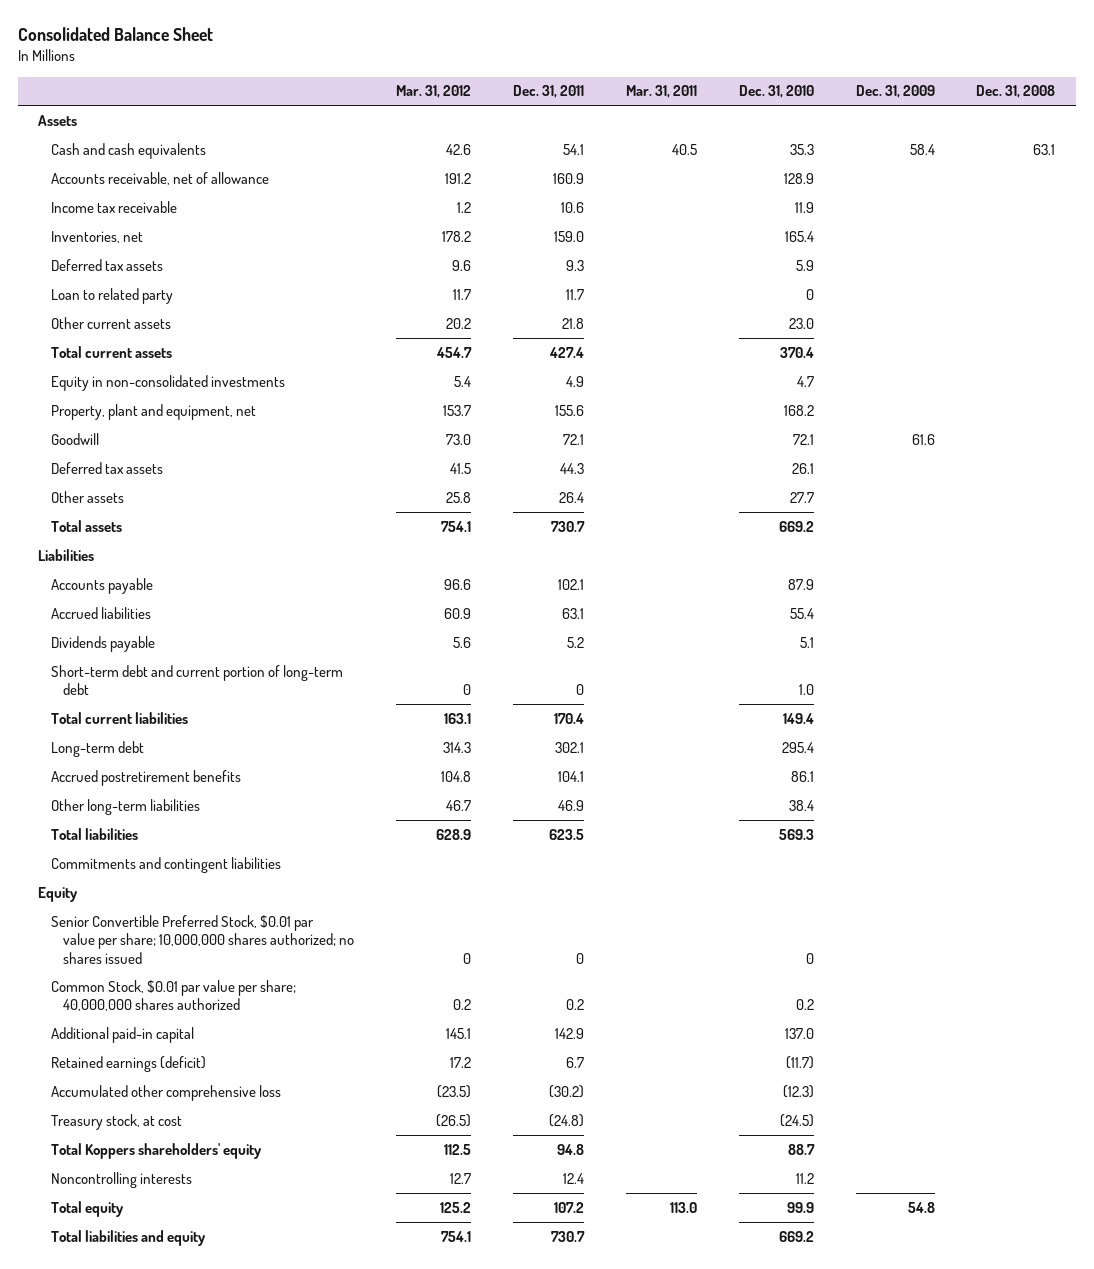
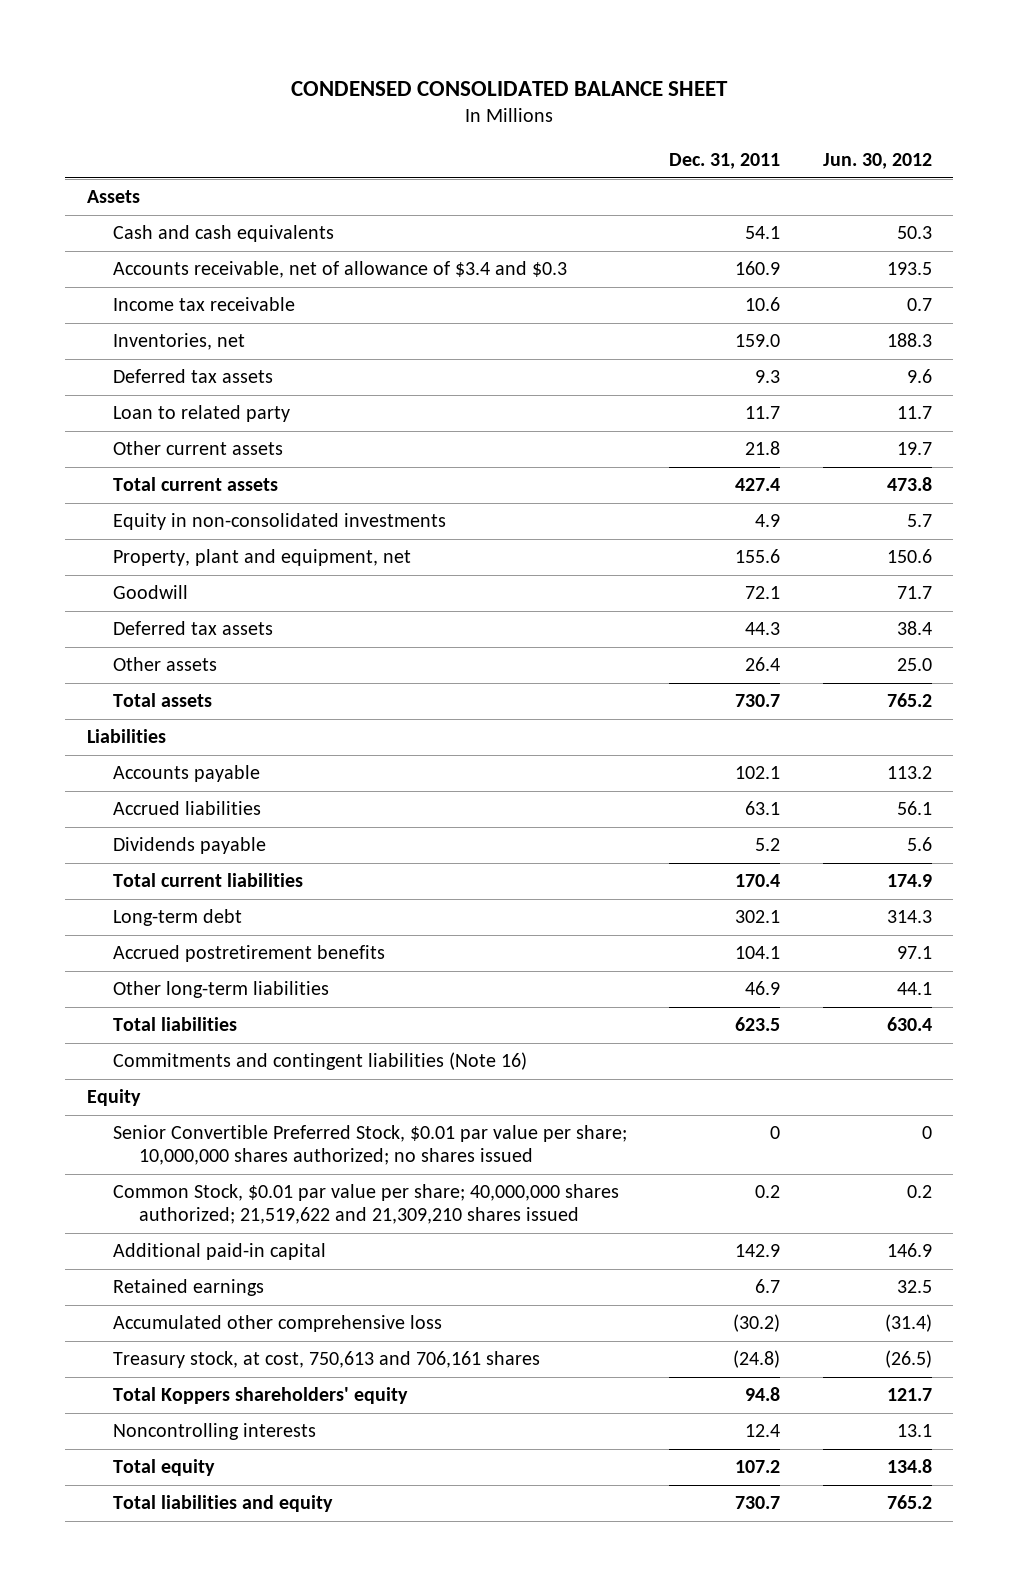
[17,27,213,42] Consolidated Balance Sheet -> [291,80,729,96] CONDENSED CONSOLIDATED BALANCE SHEET
[395,85,471,99] Mar. 31, 2012 -> none
[625,85,697,99] Mar. 31, 2011 -> none
[738,85,814,99] Dec. 31, 2010 -> none
[855,85,935,99] Dec. 31, 2009 -> none
[976,85,1056,99] Dec. 31, 2008 -> none
none -> [822,152,932,169] Jun. 30, 2012
[50,171,269,185] Accounts receivable, net of allowance -> [112,261,567,279] Accounts receivable, net of allowance of $3.4 and $0.3
[50,664,343,696] Short-term debt and current portion of long-term debt -> none
[50,856,281,873] Commitments and contingent liabilities -> [112,1052,527,1071] Commitments and contingent liabilities (Note 16)
[50,979,296,1012] Common Stock, $0.01 par value per share; 40,000,000 shares authorized -> [112,1184,619,1224] Common Stock, $0.01 par value per share; 40,000,000 shares authorized; 21,519,622 and 21,309,210 shares issued
[50,1055,206,1072] Retained earnings (deficit) -> [112,1279,264,1297] Retained earnings
[50,1113,182,1130] Treasury stock, at cost -> [112,1351,540,1369] Treasury stock, at cost, 750,613 and 706,161 shares

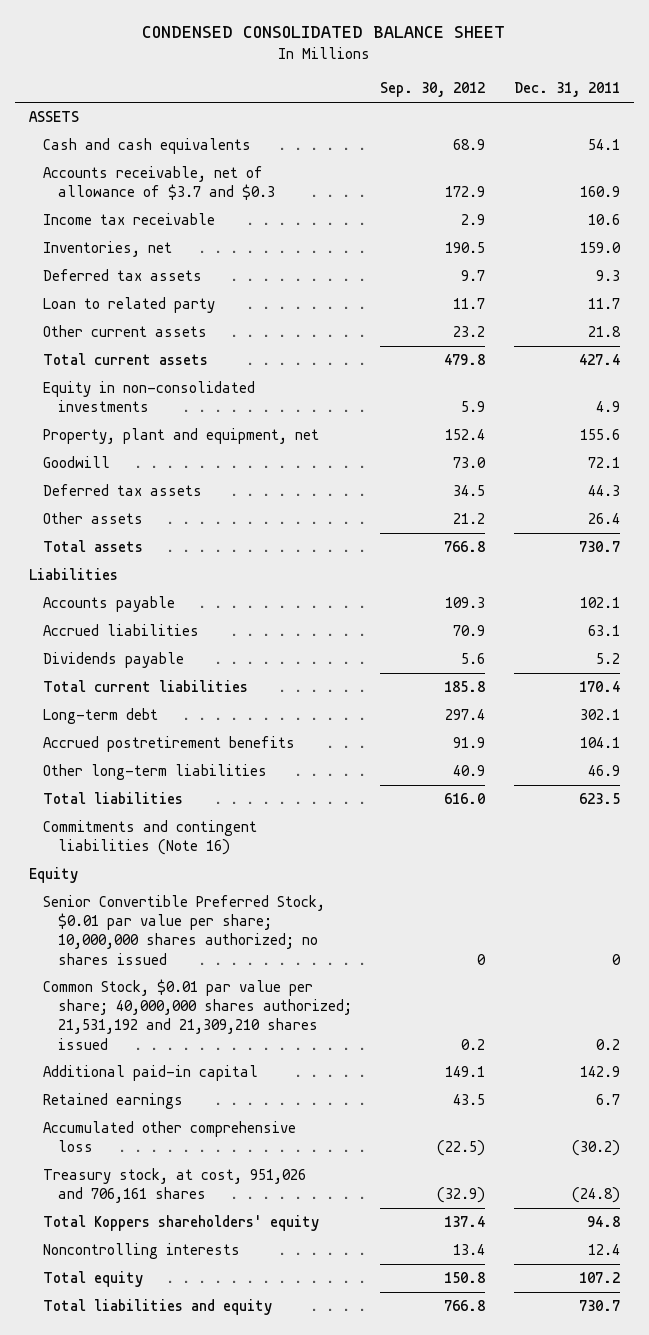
[822,152,932,169] Jun. 30, 2012 -> none
none -> [380,82,486,98] Sep. 30, 2012
[86,190,140,204] Assets -> [28,111,79,123] ASSETS
[112,261,567,279] Accounts receivable, net of allowance of $3.4 and $0.3 -> [43,166,275,201] Accounts receivable, net of allowance of $3.7 and $0.3
[112,1184,619,1224] Common Stock, $0.01 par value per share; 40,000,000 shares authorized; 21,519,622 and 21,309,210 shares issued -> [43,979,352,1050] Common Stock, $0.01 par value per share; 40,000,000 shares authorized; 21,531,192 and 21,309,210 shares issued
[112,1351,540,1369] Treasury stock, at cost, 750,613 and 706,161 shares -> [43,1168,307,1204] Treasury stock, at cost, 951,026 and 706,161 shares

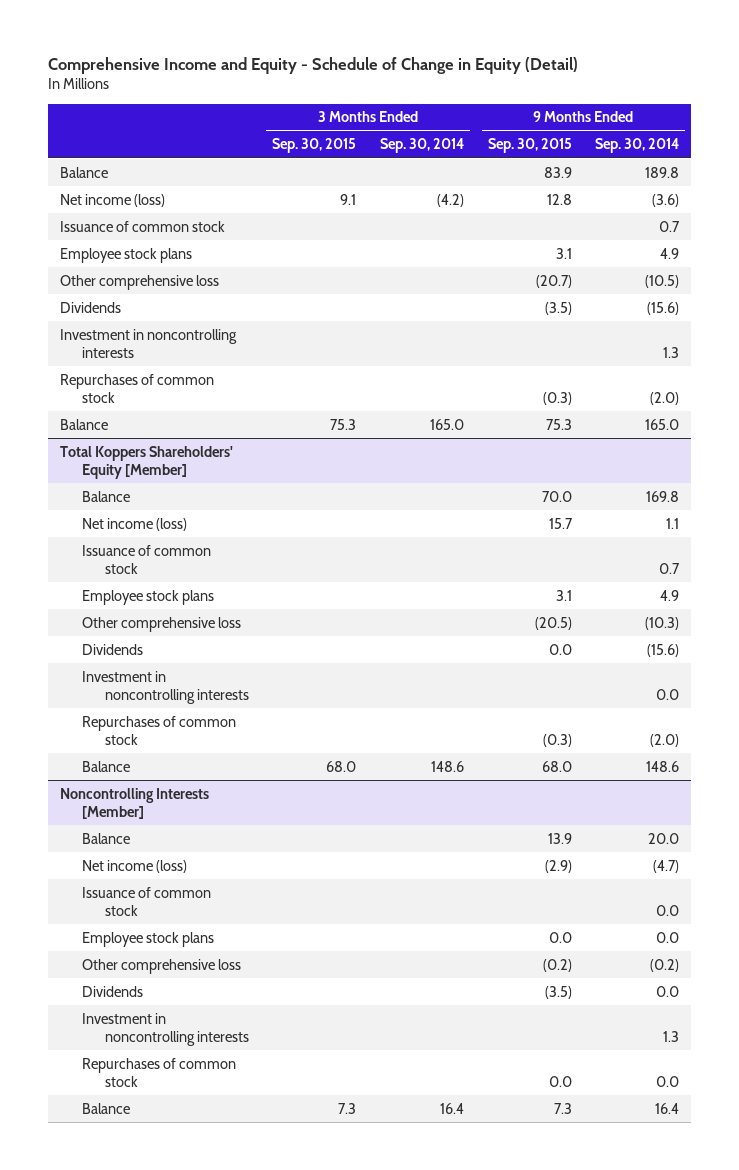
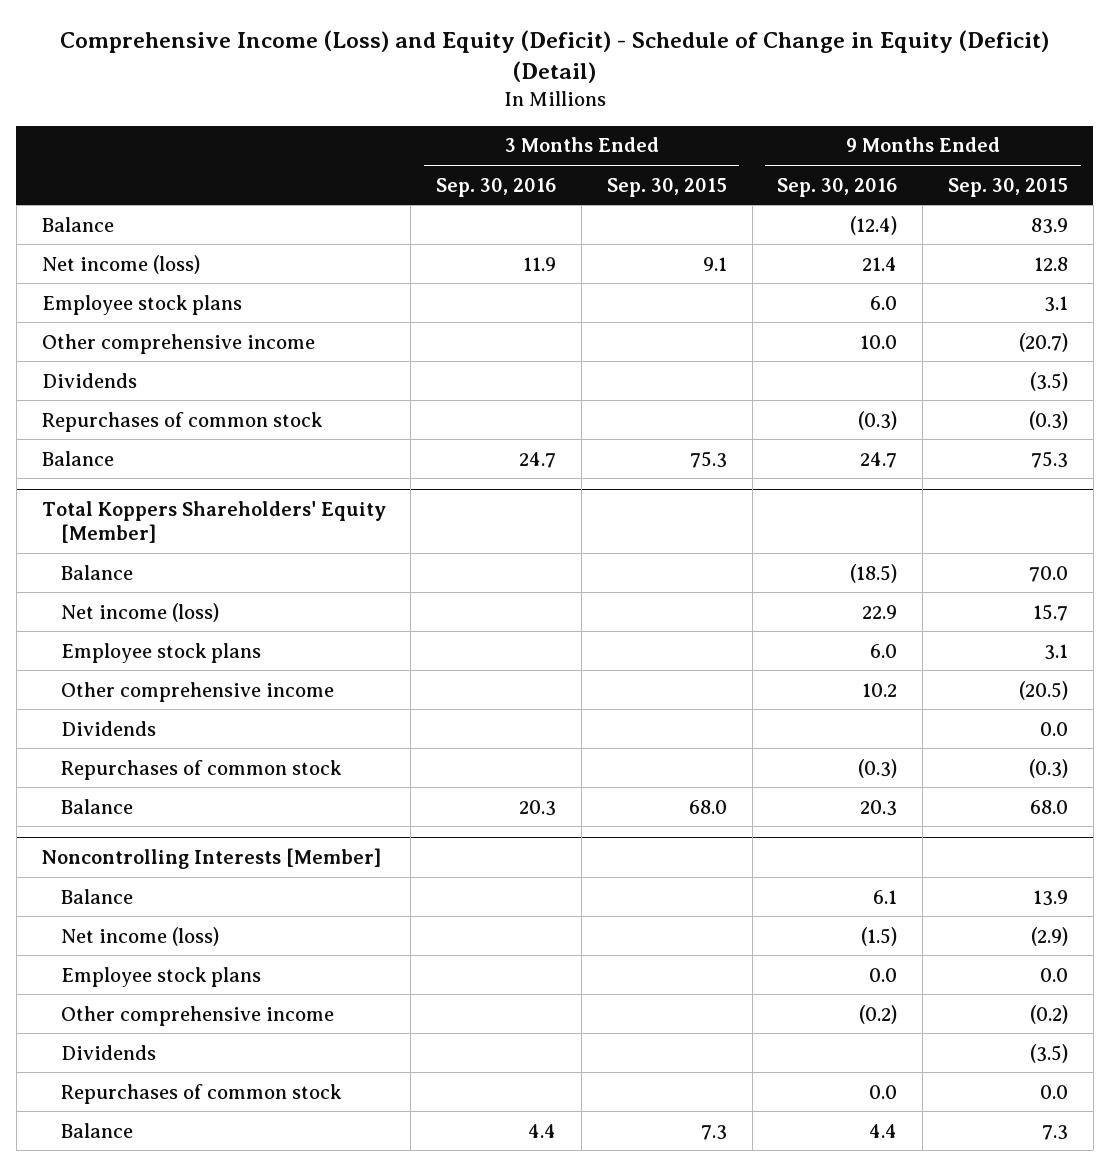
[47,57,578,75] Comprehensive Income and Equity - Schedule of Change in Equity (Detail) -> [59,29,1049,83] Comprehensive Income (Loss) and Equity (Deficit) - Schedule of Change in Equity (Deficit) (Detail)
[379,138,464,154] Sep. 30, 2014 -> none
[595,138,680,154] Sep. 30, 2014 -> none
none -> [436,177,557,197] Sep. 30, 2016
none -> [777,177,898,197] Sep. 30, 2016
[59,220,225,232] Issuance of common stock -> none
[59,274,219,290] Other comprehensive loss -> [41,333,315,354] Other comprehensive income
[59,328,237,358] Investment in noncontrolling interests -> none
[82,544,212,574] Issuance of common stock -> none
[82,616,242,632] Other comprehensive loss -> [60,681,334,702] Other comprehensive income
[82,670,249,704] Investment in noncontrolling interests -> none
[82,886,212,916] Issuance of common stock -> none
[82,958,242,974] Other comprehensive loss -> [60,1005,334,1026] Other comprehensive income
[82,1012,249,1046] Investment in noncontrolling interests -> none

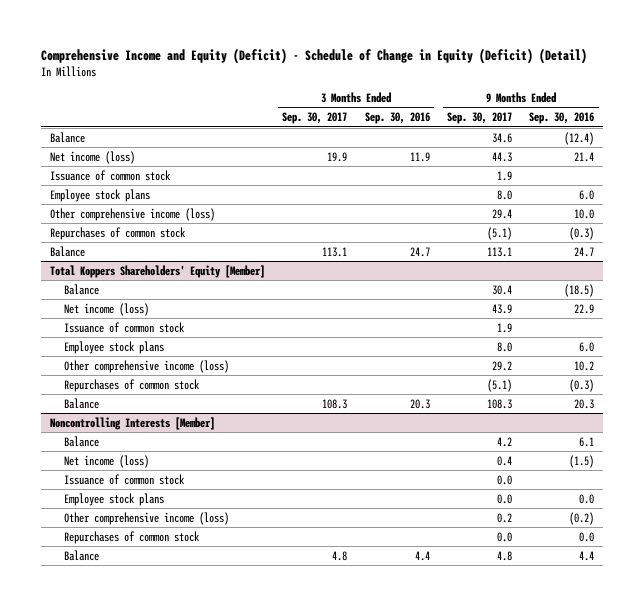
[59,29,1049,83] Comprehensive Income (Loss) and Equity (Deficit) - Schedule of Change in Equity (Deficit) (Detail) -> [41,47,588,64] Comprehensive Income and Equity (Deficit) - Schedule of Change in Equity (Deficit) (Detail)
[606,177,727,197] Sep. 30, 2015 -> none
[948,177,1069,197] Sep. 30, 2015 -> none
none -> [282,112,348,125] Sep. 30, 2017
none -> [447,112,513,125] Sep. 30, 2017
none -> [49,169,171,181] Issuance of common stock
[41,372,137,388] Dividends -> none
[41,333,315,354] Other comprehensive income -> [49,207,215,221] Other comprehensive income (loss)
none -> [63,321,185,333] Issuance of common stock
[60,720,156,736] Dividends -> none
[60,681,334,702] Other comprehensive income -> [63,359,229,373] Other comprehensive income (loss)
none -> [63,473,185,485] Issuance of common stock
[60,1044,156,1060] Dividends -> none
[60,1005,334,1026] Other comprehensive income -> [63,511,229,525] Other comprehensive income (loss)

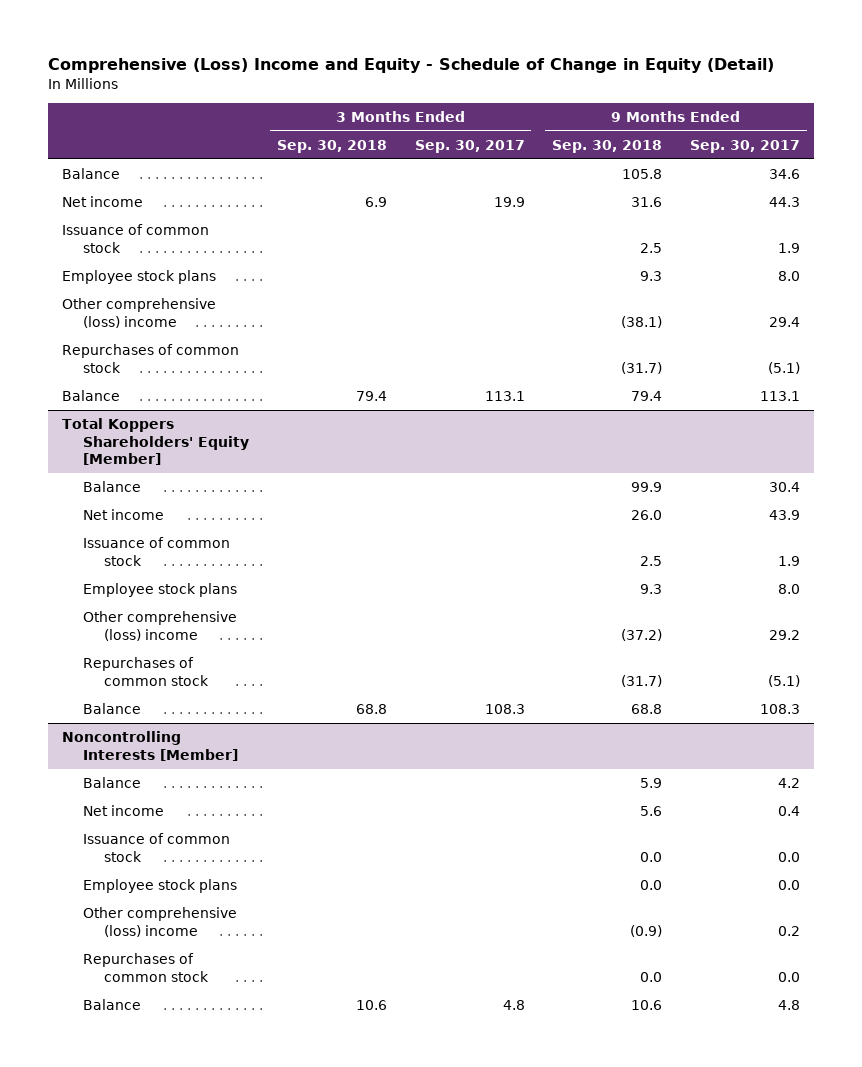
[41,47,588,64] Comprehensive Income and Equity (Deficit) - Schedule of Change in Equity (Deficit) (Detail) -> [48,58,775,74] Comprehensive (Loss) Income and Equity - Schedule of Change in Equity (Detail)
[364,112,430,125] Sep. 30, 2016 -> none
[529,112,595,125] Sep. 30, 2016 -> none
none -> [276,140,387,154] Sep. 30, 2018
none -> [552,140,663,154] Sep. 30, 2018
[49,150,135,164] Net income (loss) -> [62,196,144,208] Net income
[49,207,215,221] Other comprehensive income (loss) -> [62,298,217,328] Other comprehensive (loss) income
[63,302,149,316] Net income (loss) -> [83,509,165,521] Net income
[63,359,229,373] Other comprehensive income (loss) -> [83,611,238,641] Other comprehensive (loss) income
[63,454,149,468] Net income (loss) -> [83,805,165,817] Net income
[63,511,229,525] Other comprehensive income (loss) -> [83,907,238,937] Other comprehensive (loss) income

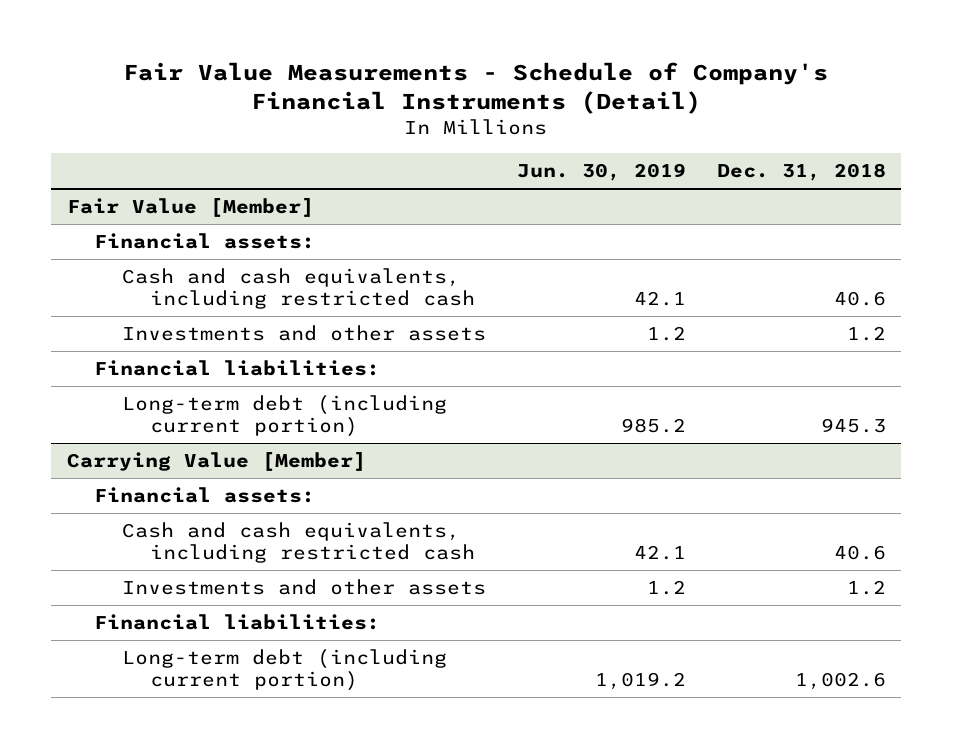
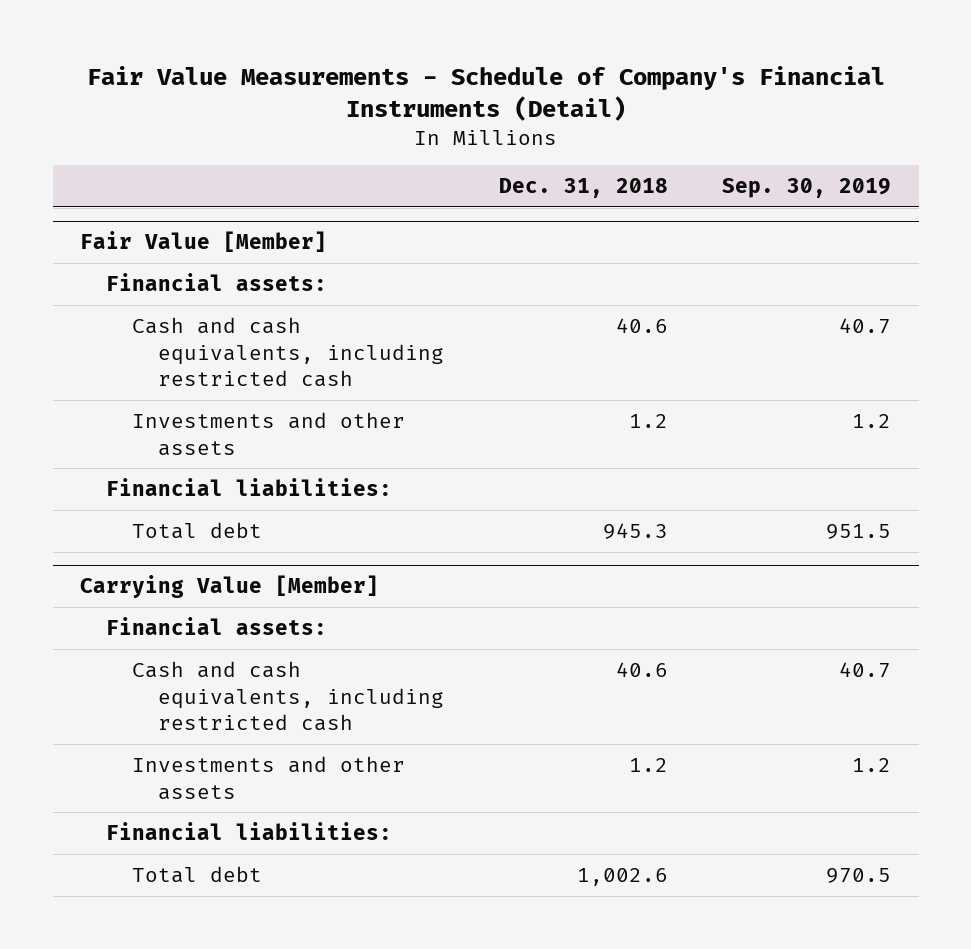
[517,163,687,182] Jun. 30, 2019 -> none
none -> [722,178,892,199] Sep. 30, 2019
[122,395,448,438] Long-term debt (including current portion) -> [132,522,263,540] Total debt
[122,649,448,692] Long-term debt (including current portion) -> [132,866,263,884] Total debt

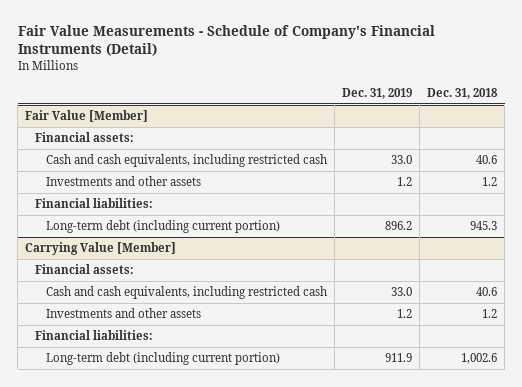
[722,178,892,199] Sep. 30, 2019 -> none
none -> [341,87,412,99] Dec. 31, 2019
[132,522,263,540] Total debt -> [45,220,280,234] Long-term debt (including current portion)
[132,866,263,884] Total debt -> [45,352,280,366] Long-term debt (including current portion)

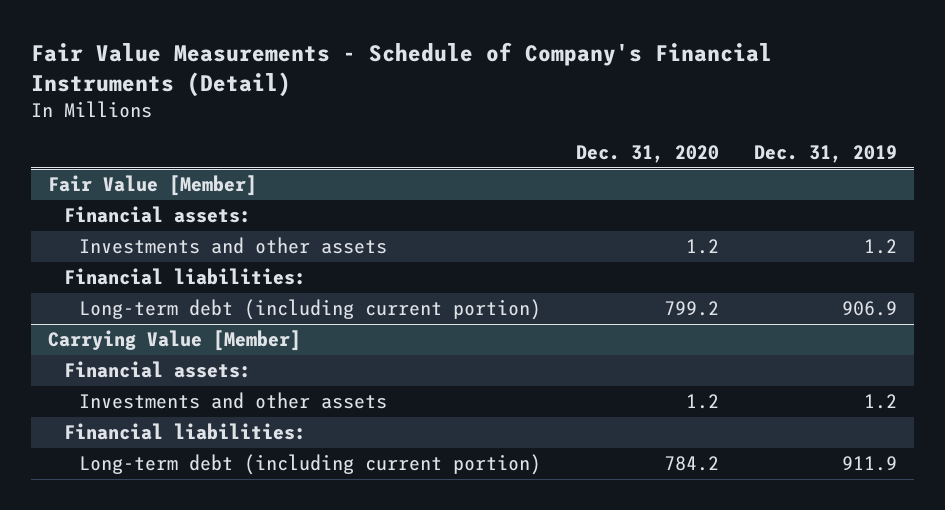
[427,87,499,99] Dec. 31, 2018 -> none
none -> [575,144,719,163] Dec. 31, 2020
[45,154,327,168] Cash and cash equivalents, including restricted cash -> none
[384,221,412,231] 896.2 -> [841,301,897,317] 906.9
[45,286,327,300] Cash and cash equivalents, including restricted cash -> none

